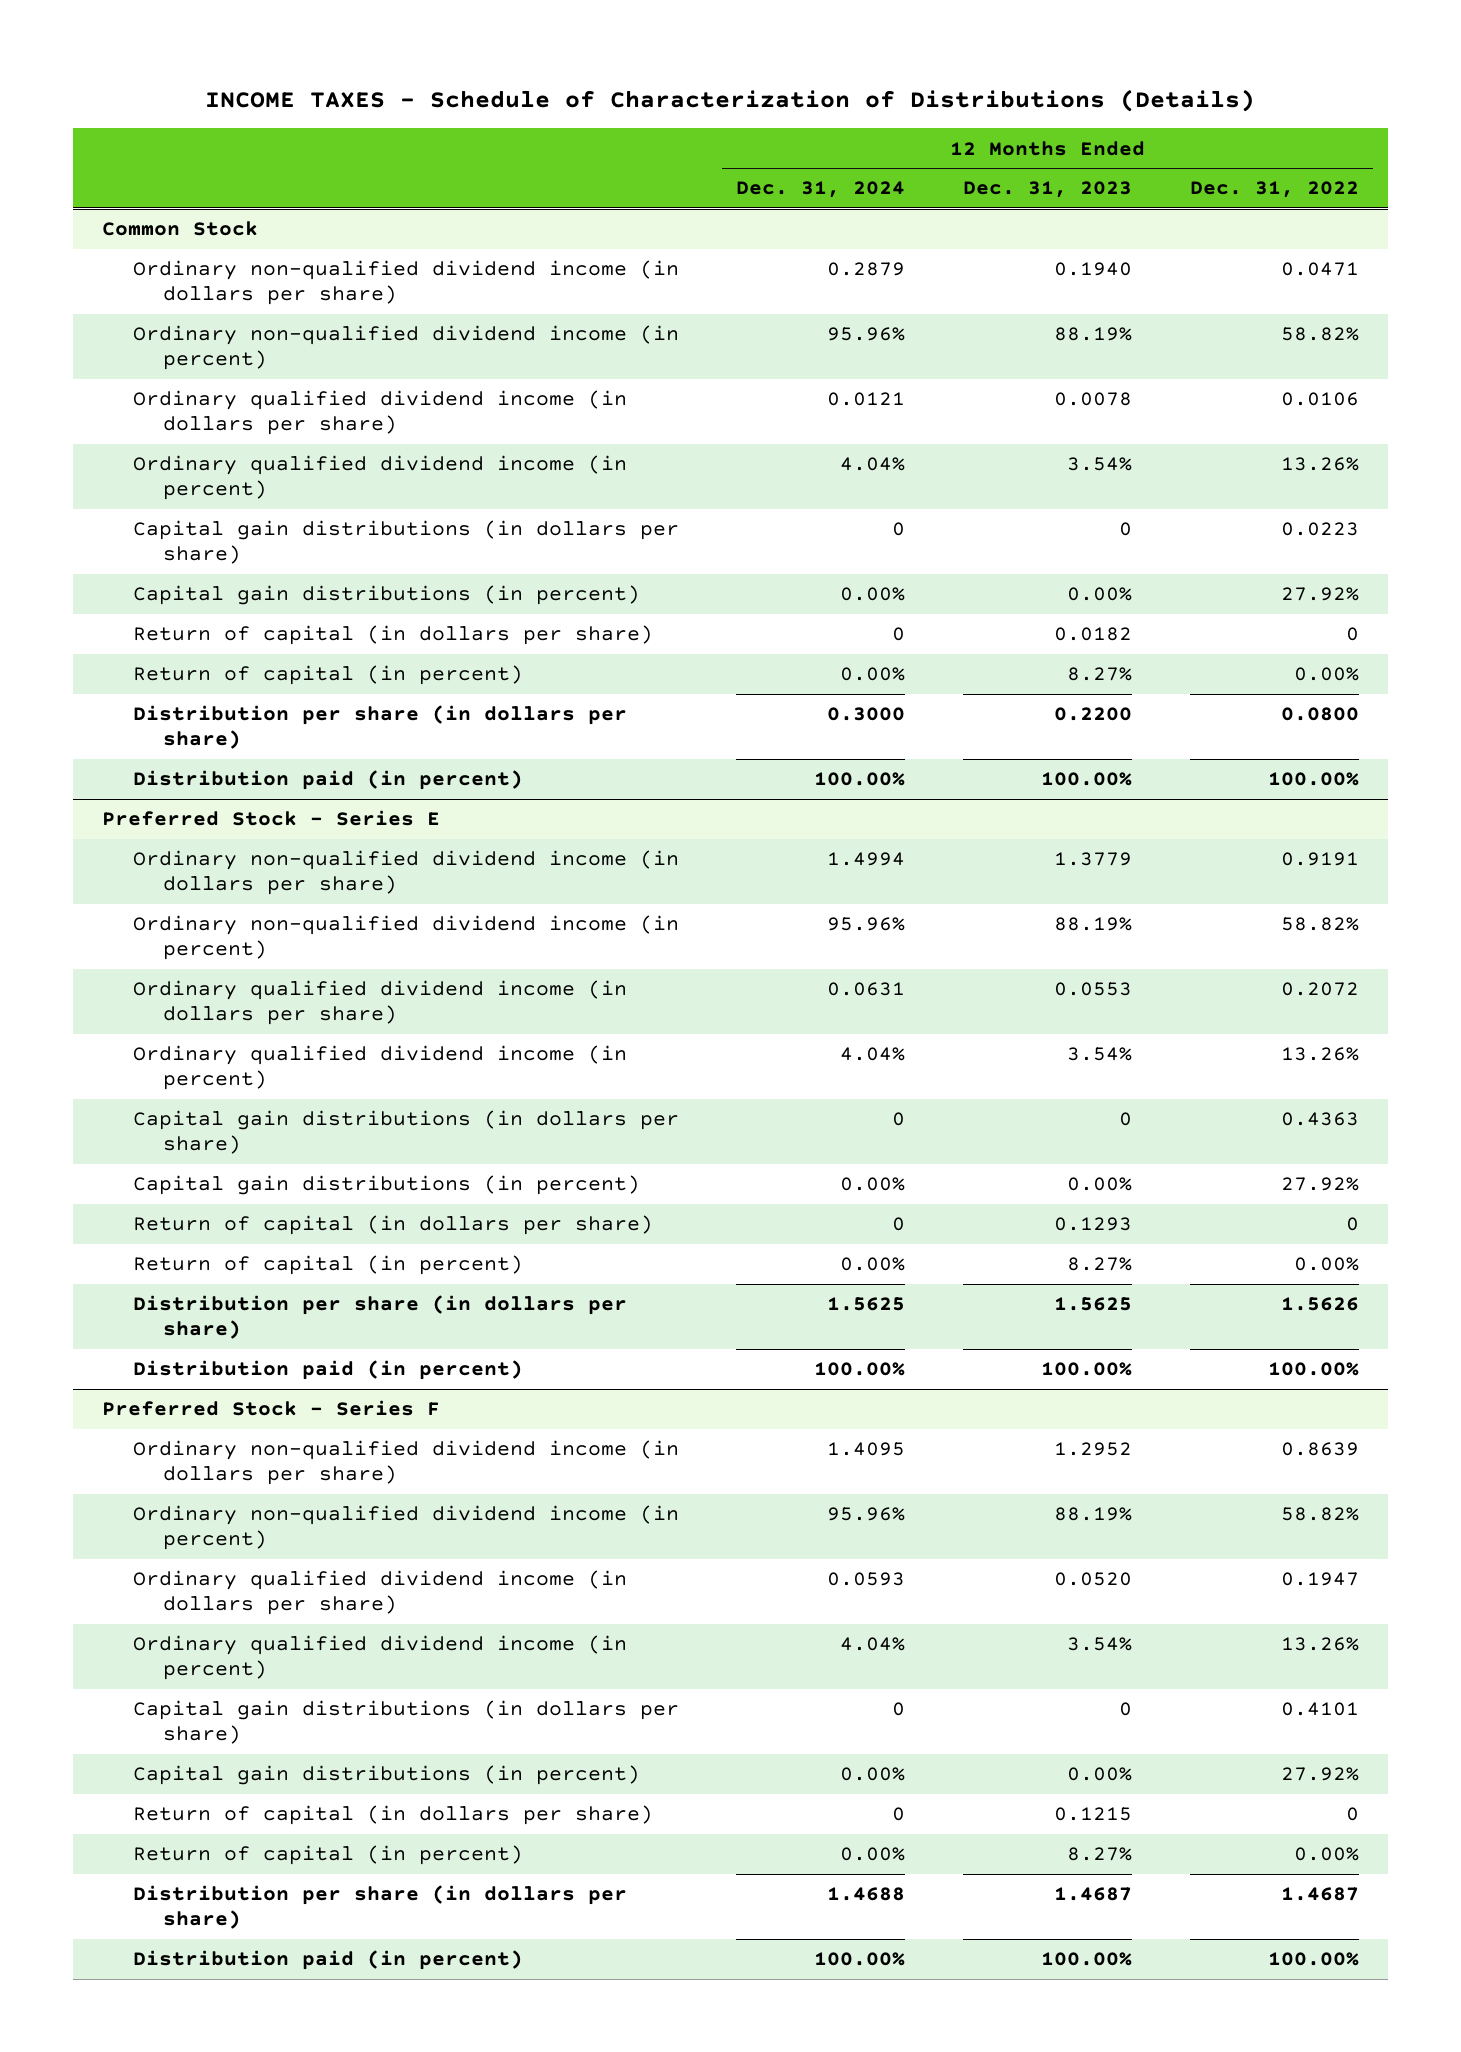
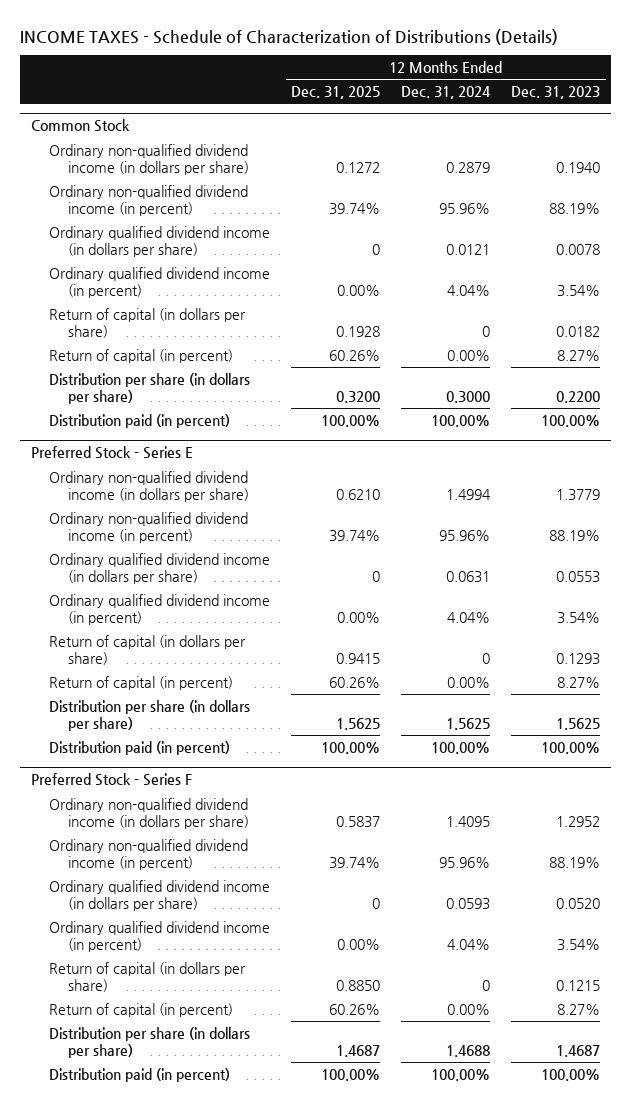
[1189,181,1359,199] Dec. 31, 2022 -> none
none -> [291,86,381,100] Dec. 31, 2025
[132,520,679,565] Capital gain distributions (in dollars per share) -> none
[132,585,640,606] Capital gain distributions (in percent) -> none
[132,1110,679,1155] Capital gain distributions (in dollars per share) -> none
[132,1175,640,1196] Capital gain distributions (in percent) -> none
[132,1700,679,1745] Capital gain distributions (in dollars per share) -> none
[132,1765,640,1786] Capital gain distributions (in percent) -> none

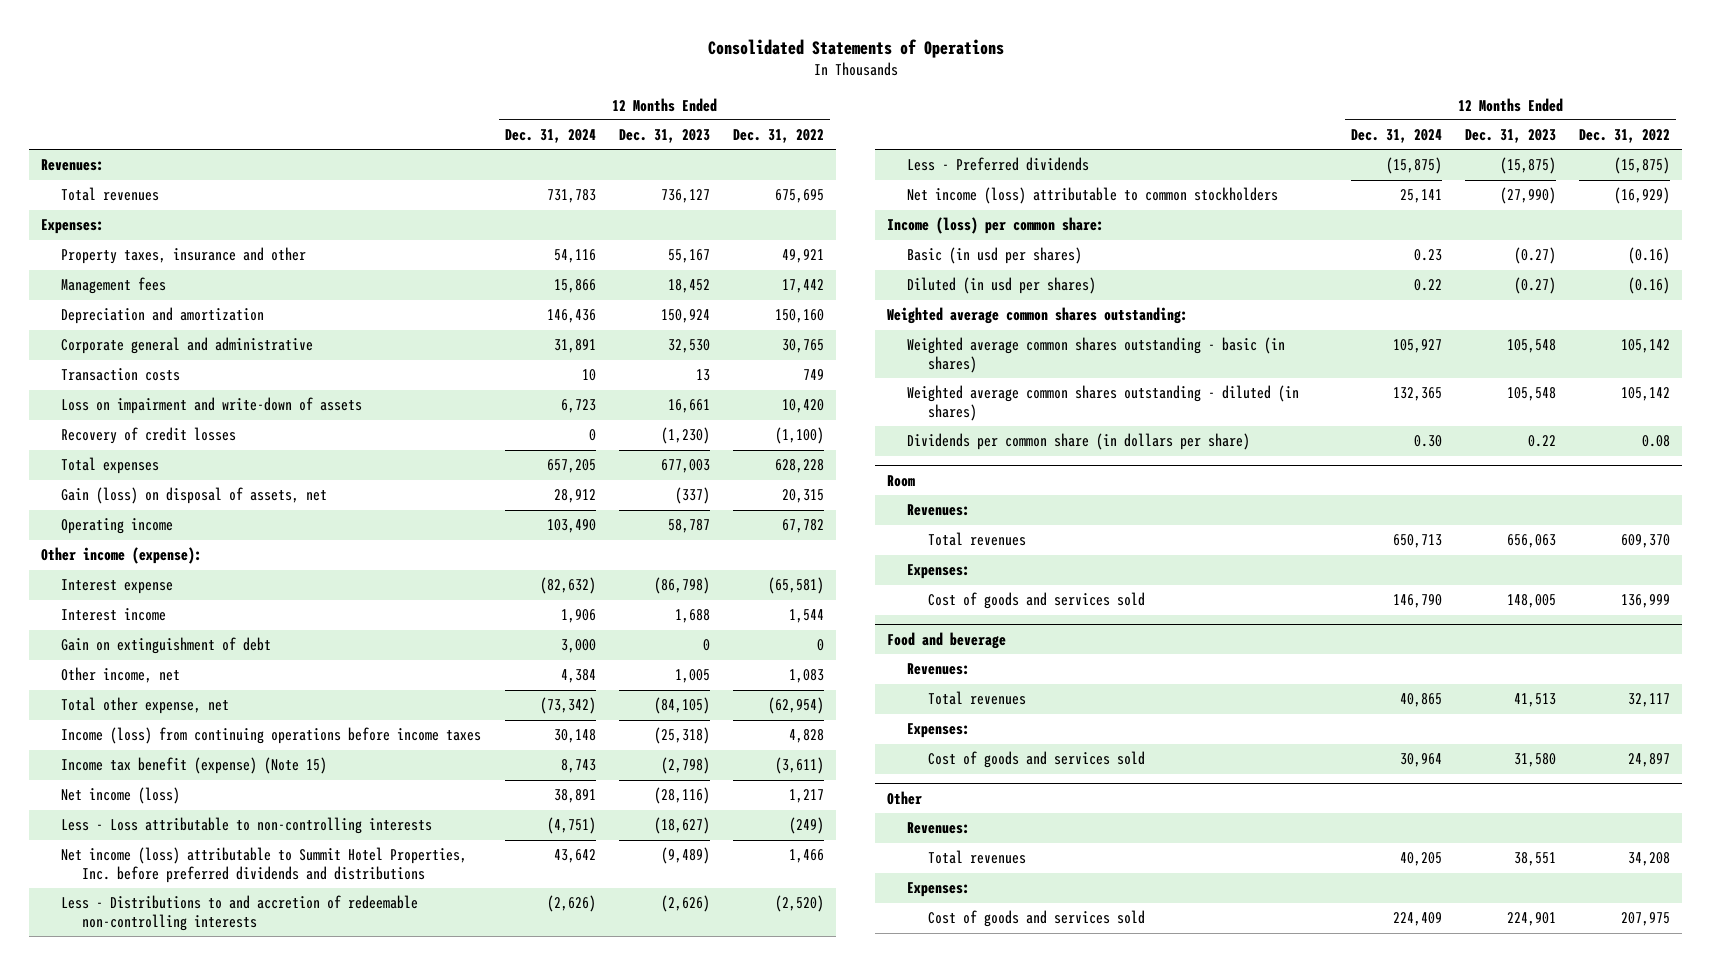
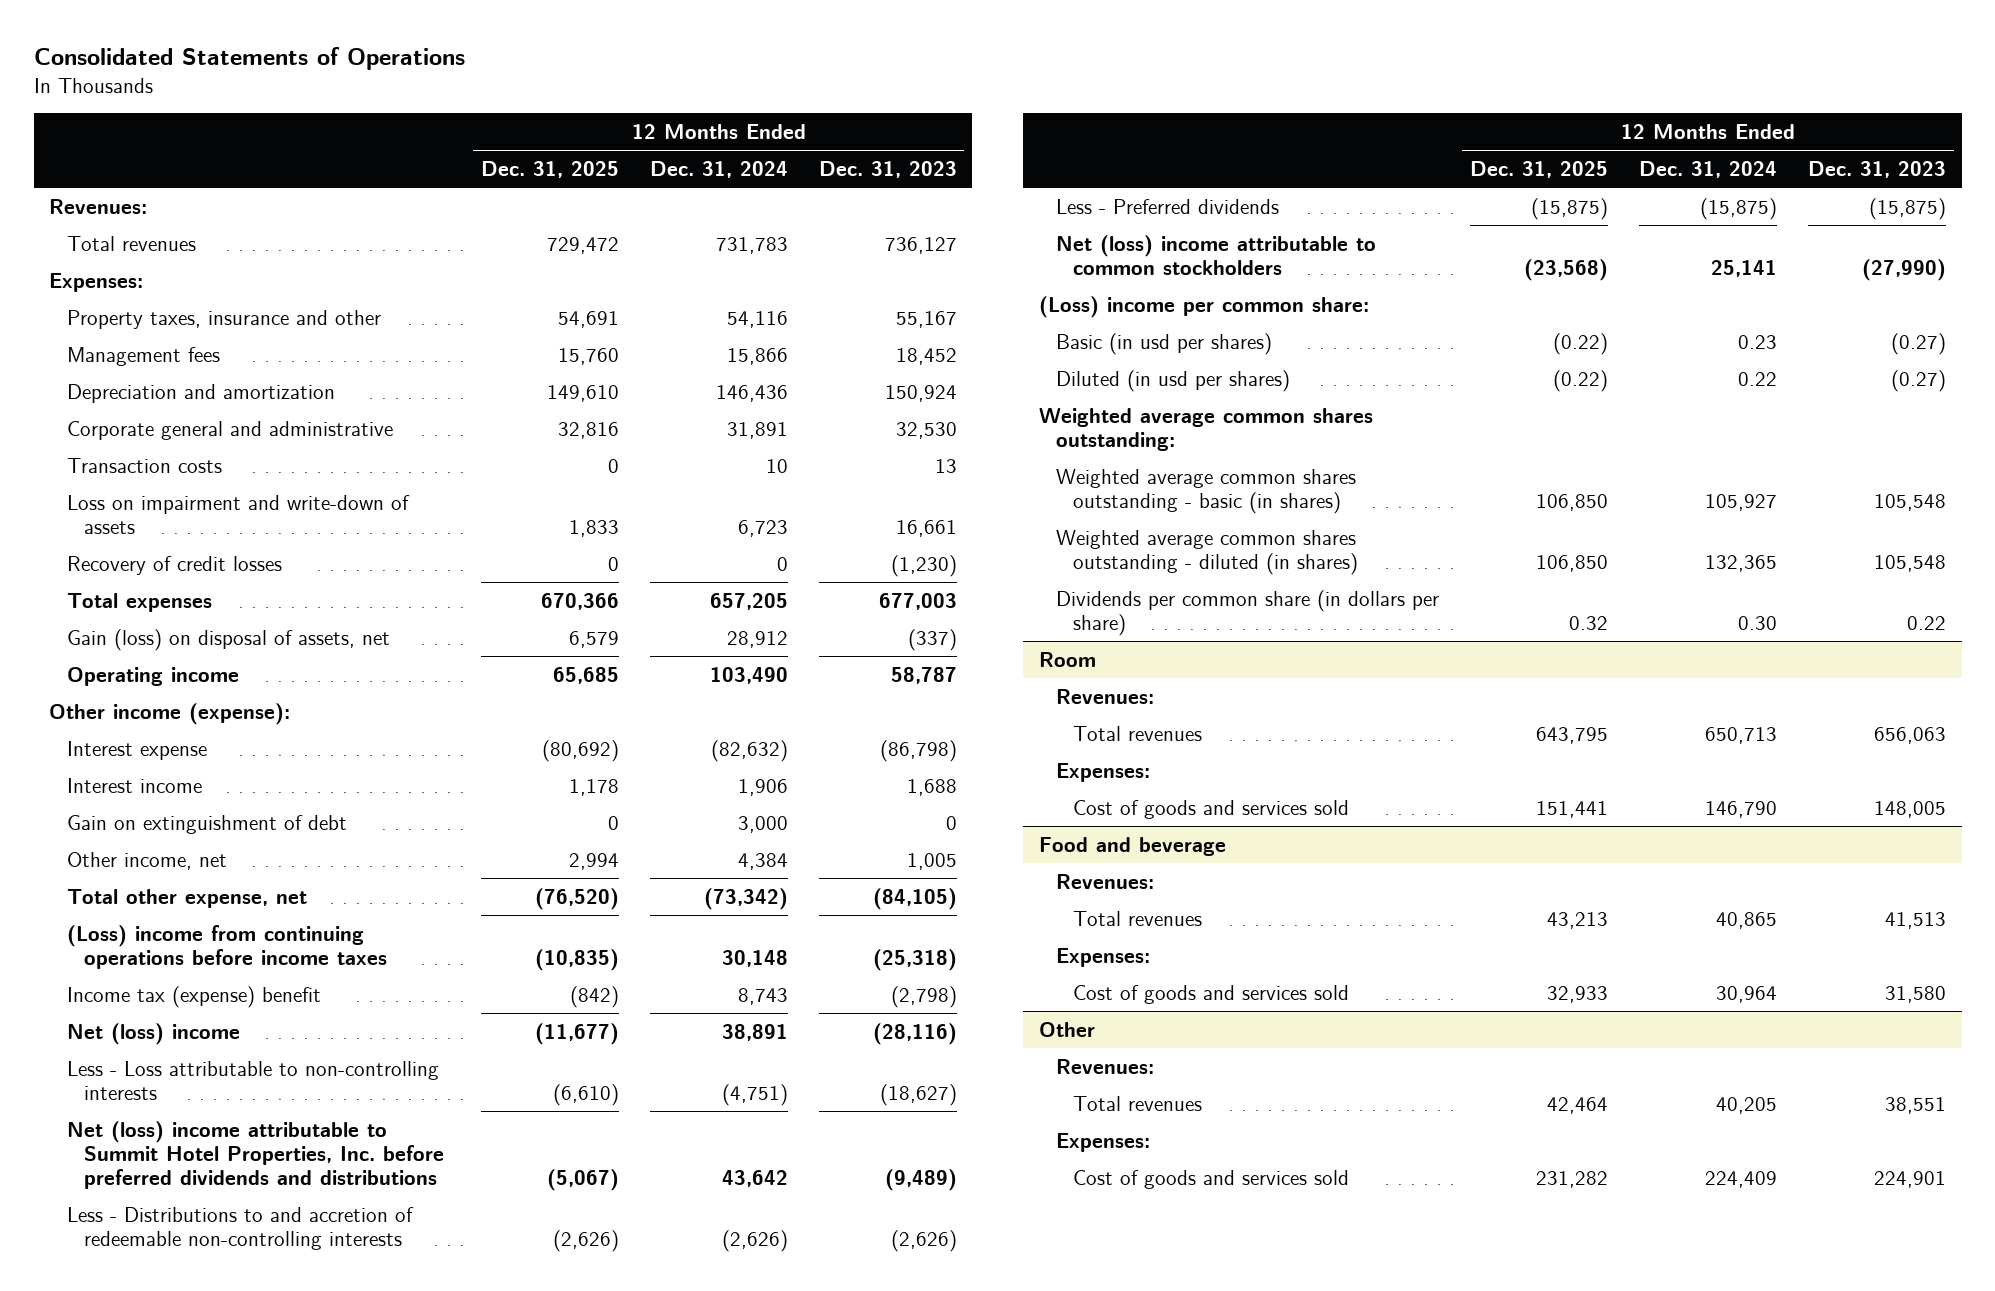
[733,129,825,144] Dec. 31, 2022 -> none
none -> [480,160,619,178] Dec. 31, 2025
[61,727,482,745] Income (loss) from continuing operations before income taxes -> [66,924,387,969] (Loss) income from continuing operations before income taxes
[61,757,328,775] Income tax benefit (expense) (Note 15) -> [66,985,321,1008] Income tax (expense) benefit
[61,787,181,805] Net income (loss) -> [66,1022,240,1045] Net (loss) income
[61,847,468,884] Net income (loss) attributable to Summit Hotel Properties, Inc. before preferred dividends and distributions -> [66,1120,444,1189] Net (loss) income attributable to Summit Hotel Properties, Inc. before preferred dividends and distributions
[907,187,1279,205] Net income (loss) attributable to common stockholders -> [1056,234,1377,275] Net (loss) income attributable to common stockholders
[886,217,1104,235] Income (loss) per common share: -> [1038,295,1369,318] (Loss) income per common share:

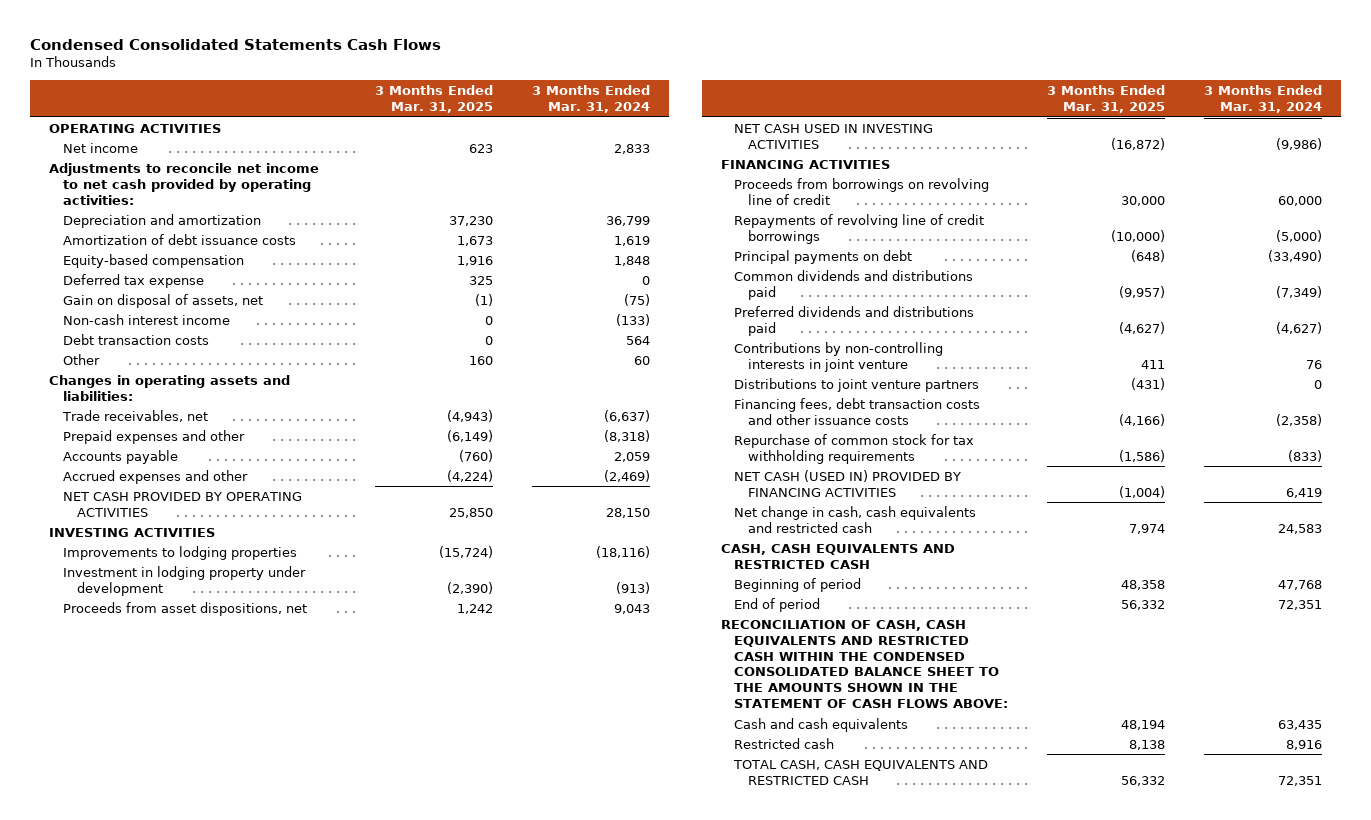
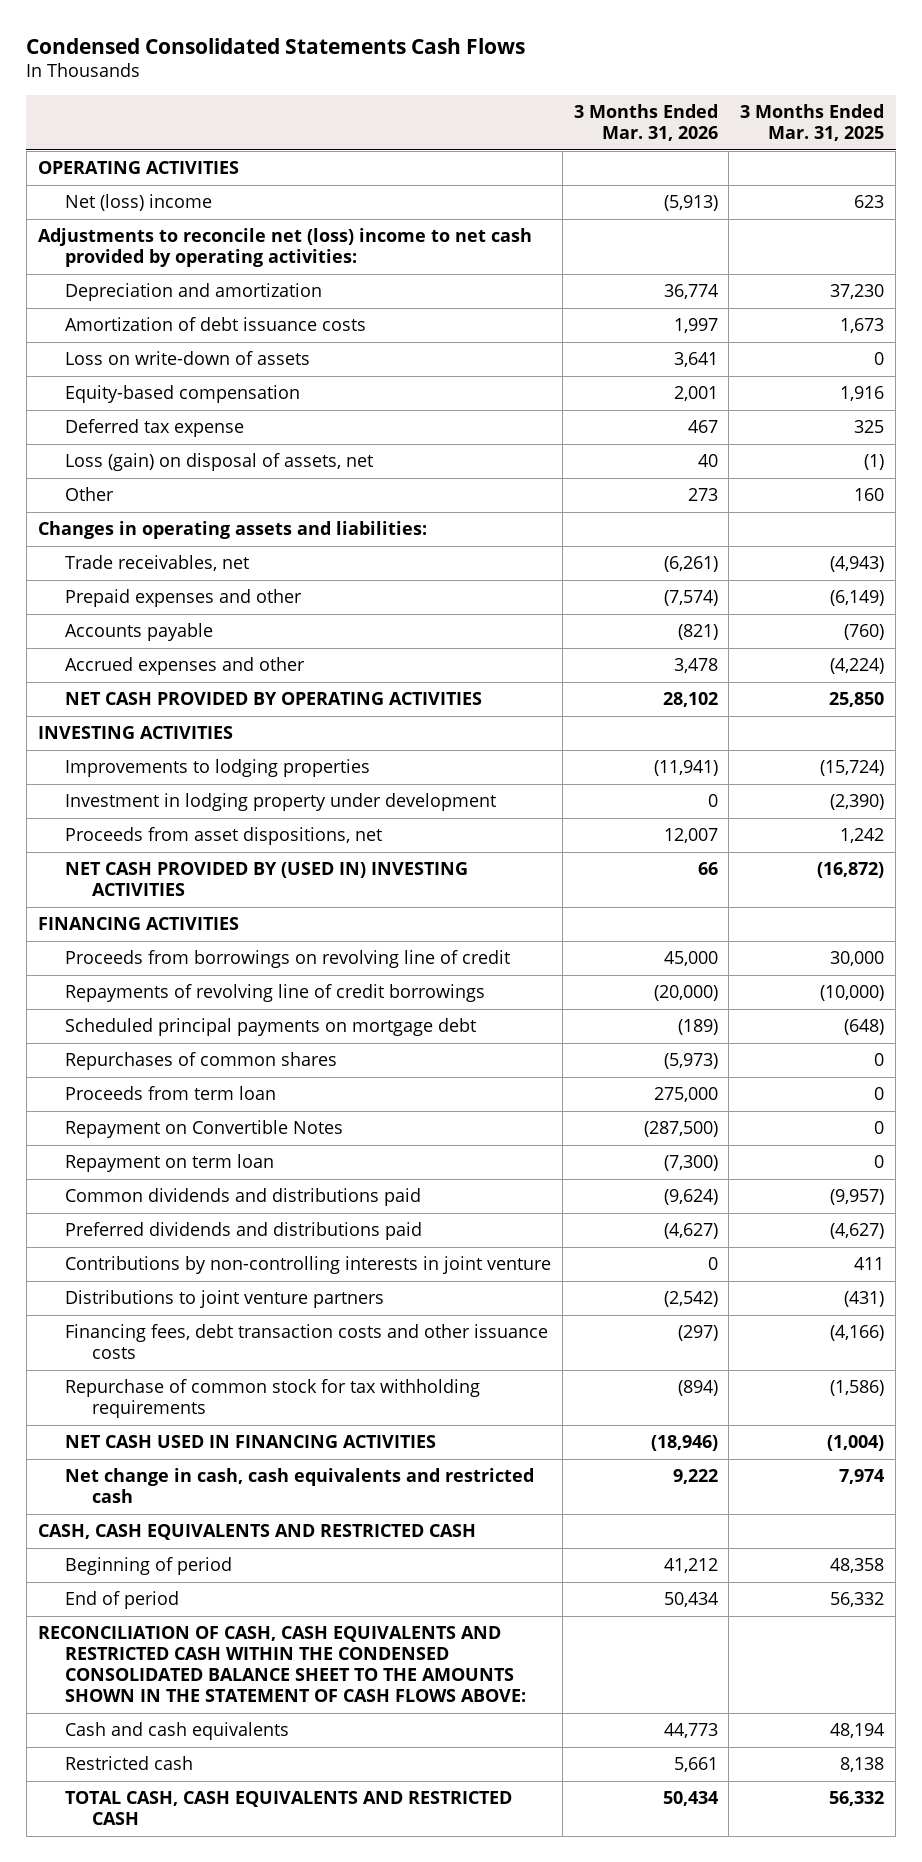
[531,85,650,114] 3 Months Ended Mar. 31, 2024 -> none
none -> [573,104,718,142] 3 Months Ended Mar. 31, 2026
[62,142,138,153] Net income -> [64,194,212,212] Net (loss) income
[49,162,320,205] Adjustments to reconcile net income to net cash provided by operating activities: -> [37,228,532,268] Adjustments to reconcile net (loss) income to net cash provided by operating activities:
none -> [64,351,310,366] Loss on write-down of assets
[62,313,230,325] Non-cash interest income -> none
[62,333,209,345] Debt transaction costs -> none
[62,293,263,308] Gain on disposal of assets, net -> [64,453,373,472] Loss (gain) on disposal of assets, net
[734,123,934,149] NET CASH USED IN INVESTING ACTIVITIES -> [64,862,468,897] NET CASH PROVIDED BY (USED IN) INVESTING ACTIVITIES
[734,249,913,264] Principal payments on debt -> [64,1018,476,1037] Scheduled principal payments on mortgage debt
none -> [64,1052,337,1071] Repurchases of common shares
none -> [64,1086,276,1101] Proceeds from term loan
none -> [64,1120,343,1139] Repayment on Convertible Notes
none -> [64,1154,274,1173] Repayment on term loan
[734,469,962,497] NET CASH (USED IN) PROVIDED BY FINANCING ACTIVITIES -> [64,1435,436,1449] NET CASH USED IN FINANCING ACTIVITIES

